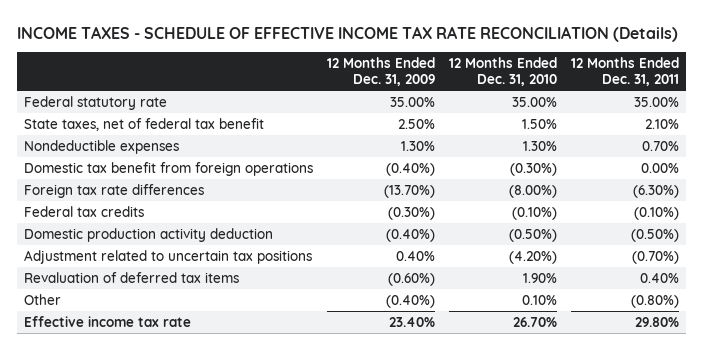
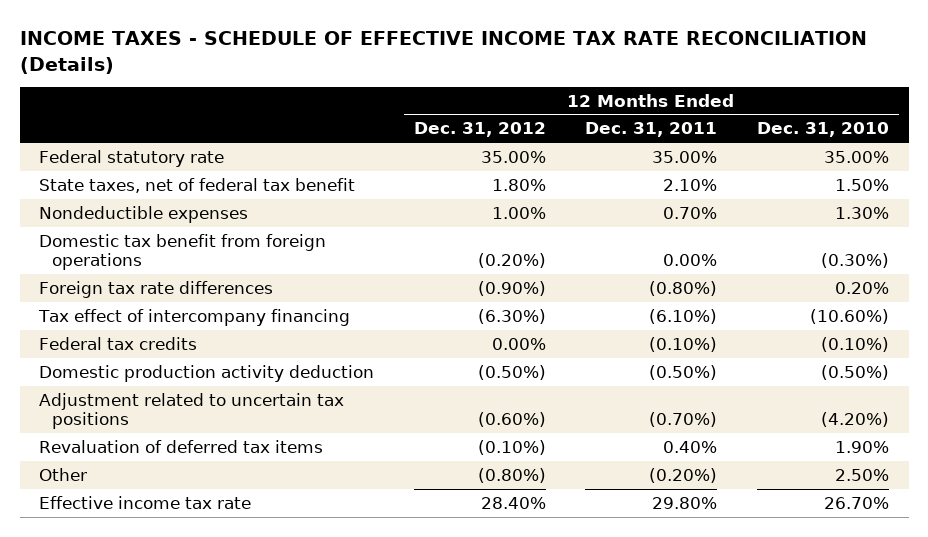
[327,57,436,87] 12 Months Ended Dec. 31, 2009 -> none
none -> [413,122,546,138] Dec. 31, 2012
[508,184,557,198] (8.00%) -> [835,281,890,294] 0.20%
[632,184,679,198] (6.30%) -> [649,280,718,296] (0.80%)
none -> [38,308,351,326] Tax effect of intercompany financing
[521,294,557,305] 0.10% -> [835,468,890,481] 2.50%
[630,294,679,308] (0.80%) -> [649,467,718,483] (0.20%)

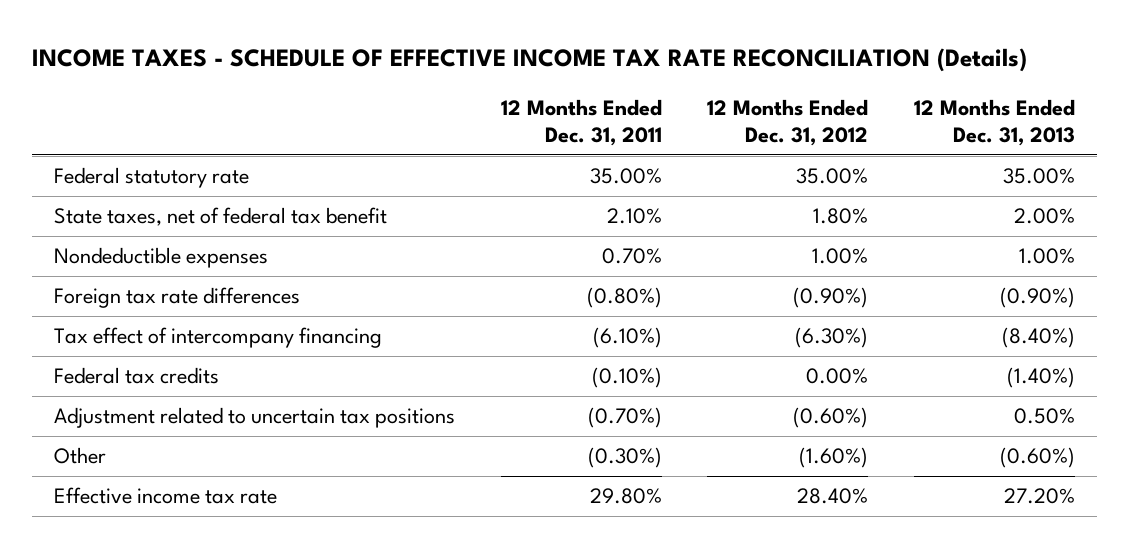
[757,122,890,138] Dec. 31, 2010 -> none
none -> [913,98,1075,146] 12 Months Ended Dec. 31, 2013
[39,233,327,271] Domestic tax benefit from foreign operations -> none
[39,364,375,382] Domestic production activity deduction -> none
[39,439,324,453] Revaluation of deferred tax items -> none
[477,467,546,483] (0.80%) -> [799,447,869,469] (1.60%)
[649,467,718,483] (0.20%) -> [587,447,662,469] (0.30%)

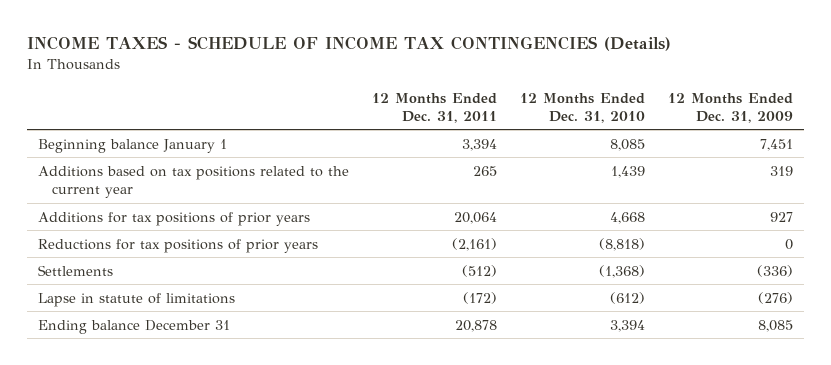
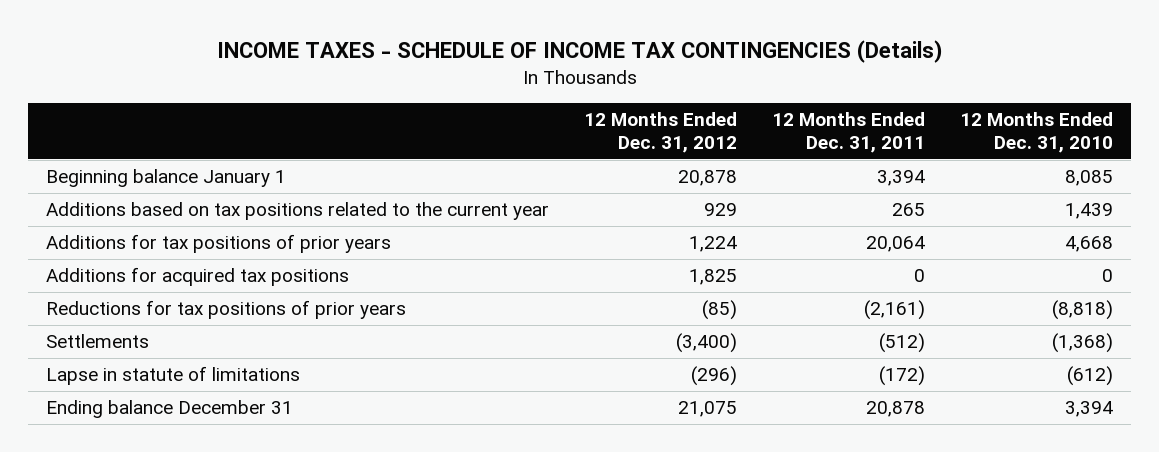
[667,92,793,123] 12 Months Ended Dec. 31, 2009 -> none
none -> [584,111,738,154] 12 Months Ended Dec. 31, 2012
none -> [45,267,349,287] Additions for acquired tax positions

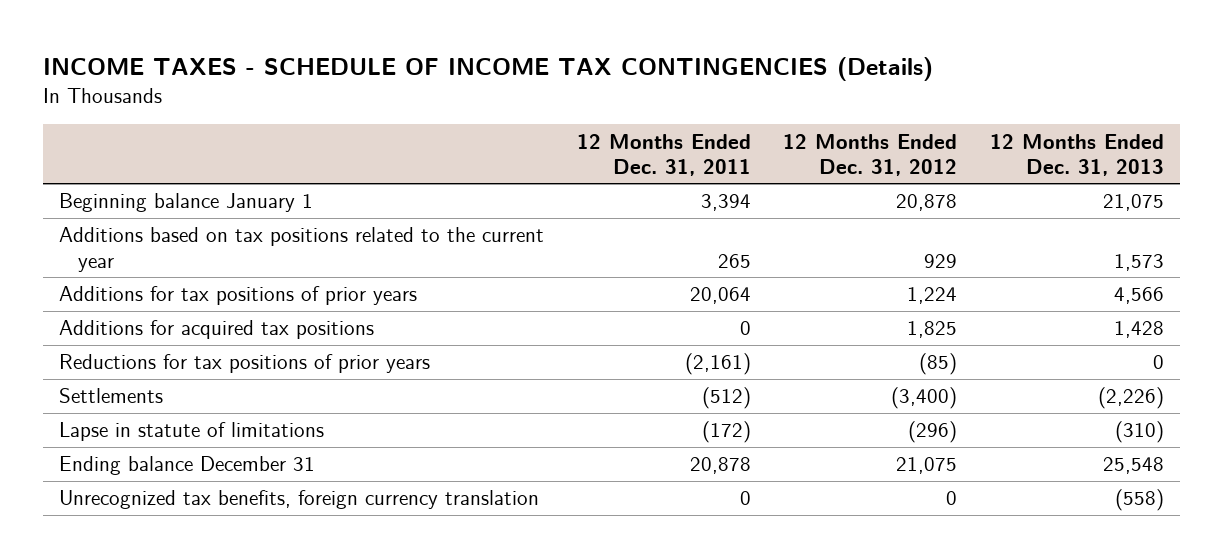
[960,111,1114,154] 12 Months Ended Dec. 31, 2010 -> none
none -> [990,133,1165,176] 12 Months Ended Dec. 31, 2013
none -> [58,490,539,510] Unrecognized tax benefits, foreign currency translation

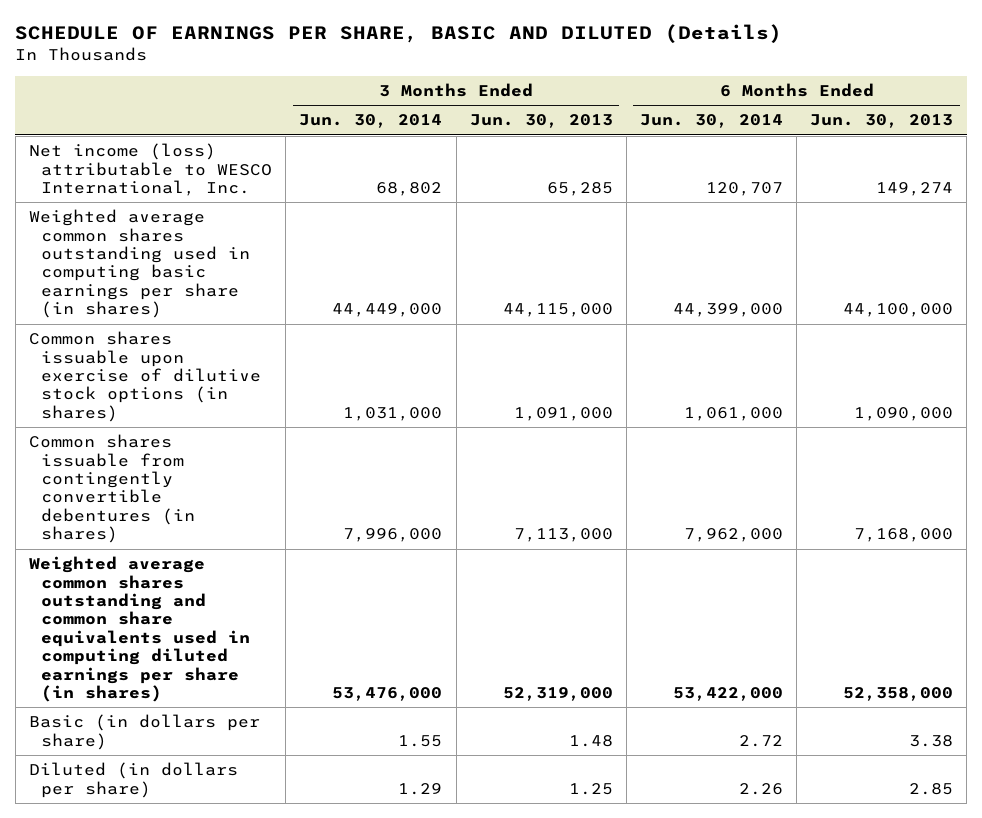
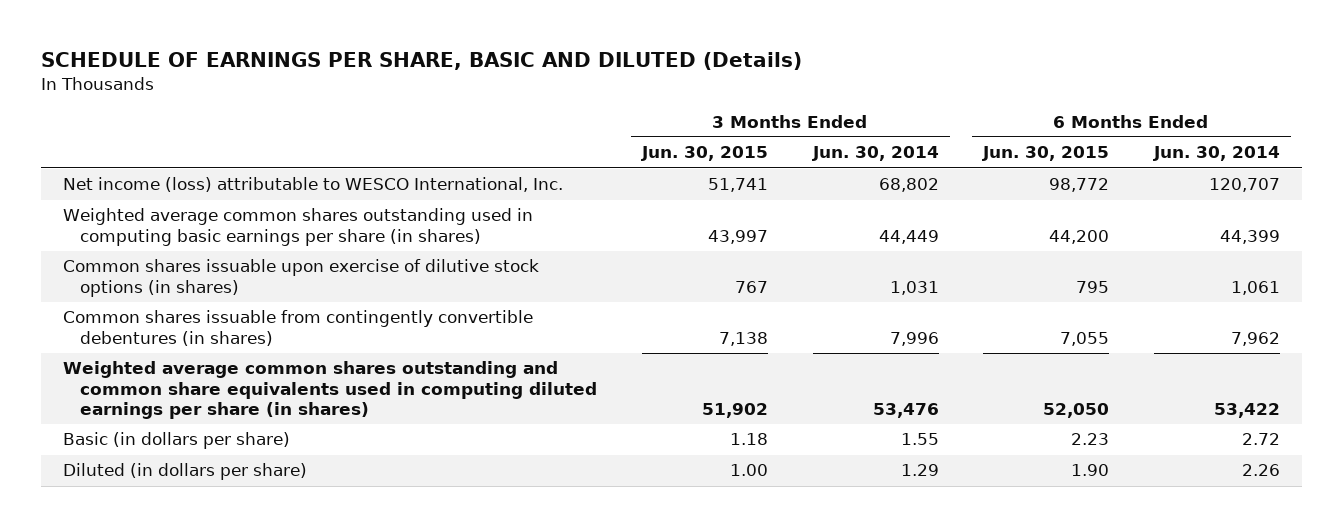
[469,114,613,129] Jun. 30, 2013 -> none
[810,114,954,129] Jun. 30, 2013 -> none
none -> [640,146,768,162] Jun. 30, 2015
none -> [982,146,1110,162] Jun. 30, 2015
[332,303,443,318] 44,449,000 -> [878,229,939,244] 44,449
[672,303,783,318] 44,399,000 -> [1219,229,1280,244] 44,399
[343,406,443,421] 1,031,000 -> [889,280,939,295] 1,031
[683,406,783,421] 1,061,000 -> [1230,280,1280,295] 1,061
[343,528,443,543] 7,996,000 -> [889,331,939,346] 7,996
[683,528,783,543] 7,962,000 -> [1230,331,1280,346] 7,962
[332,687,443,702] 53,476,000 -> [872,402,939,418] 53,476
[672,687,783,702] 53,422,000 -> [1213,402,1280,418] 53,422

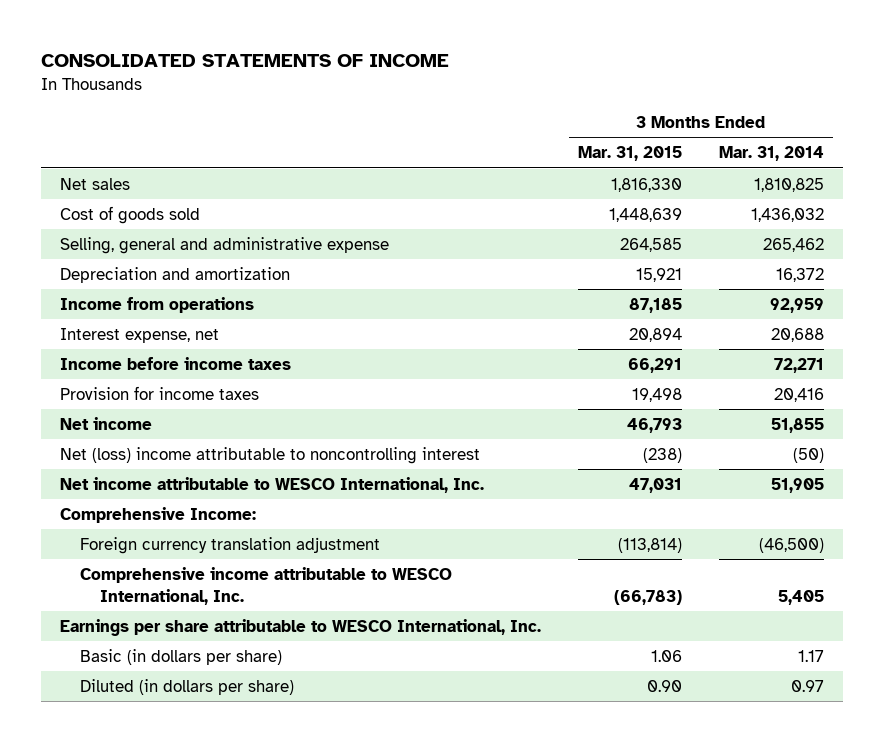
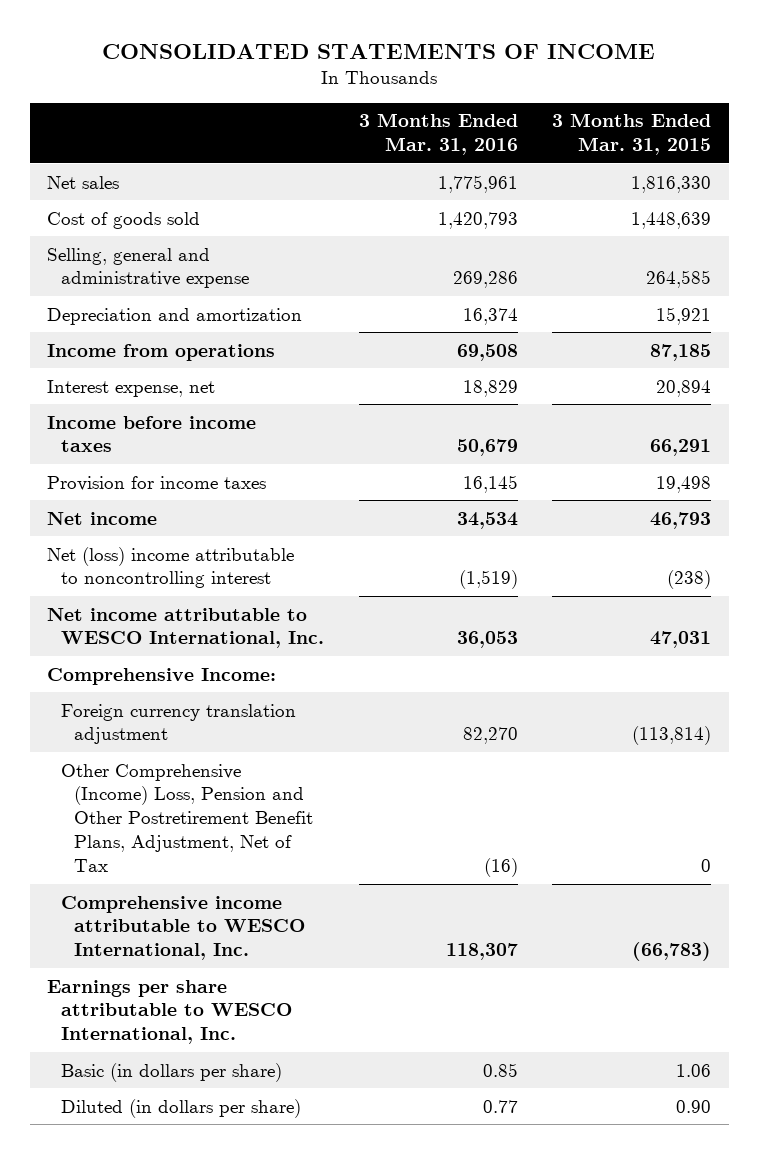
[719,146,825,162] Mar. 31, 2014 -> none
none -> [358,113,518,156] 3 Months Ended Mar. 31, 2016
none -> [60,763,314,873] Other Comprehensive (Income) Loss, Pension and Other Postretirement Benefit Plans, Adjustment, Net of Tax

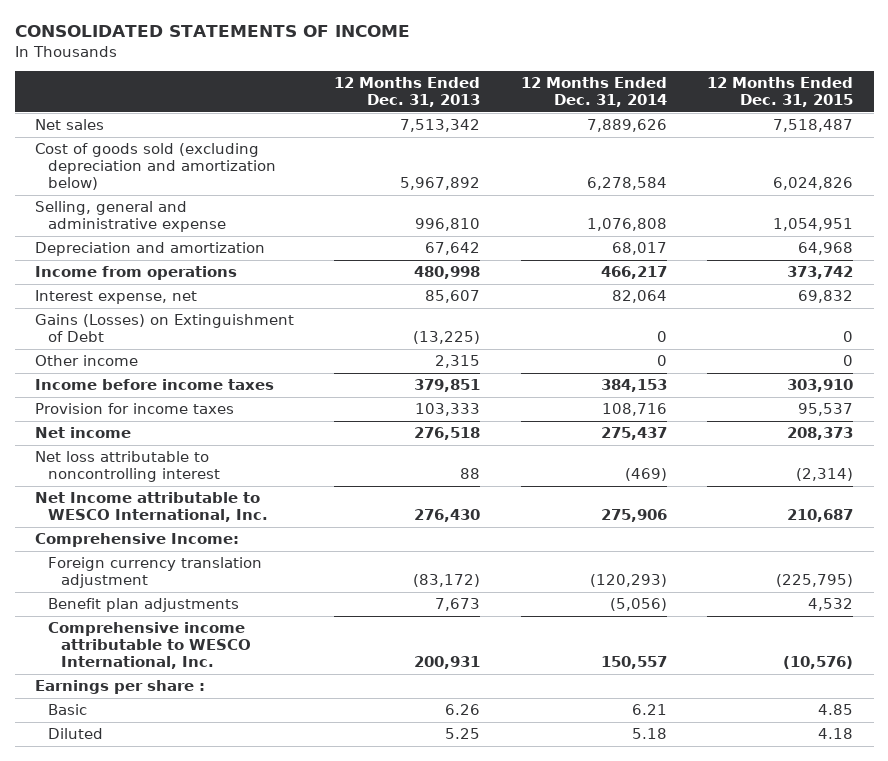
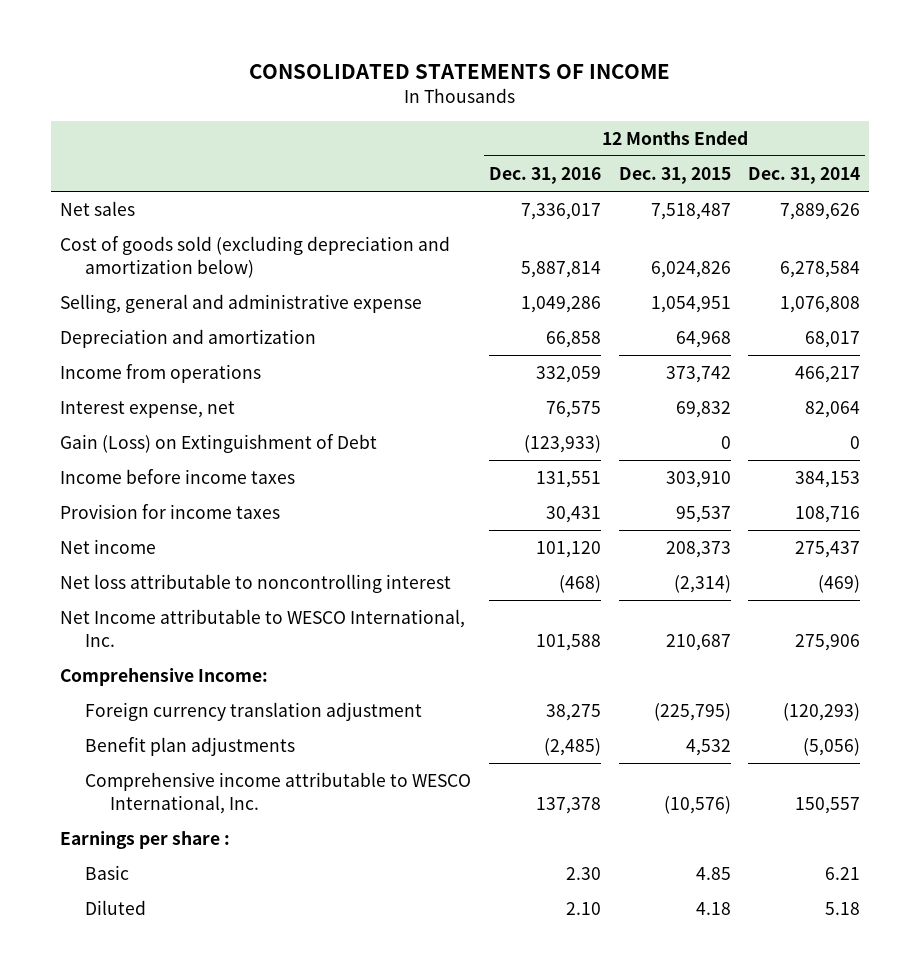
[334,77,481,108] 12 Months Ended Dec. 31, 2013 -> none
none -> [488,166,601,184] Dec. 31, 2016
[35,355,139,367] Other income -> none
[35,314,295,343] Gains (Losses) on Extinguishment of Debt -> [60,434,378,454] Gain (Loss) on Extinguishment of Debt

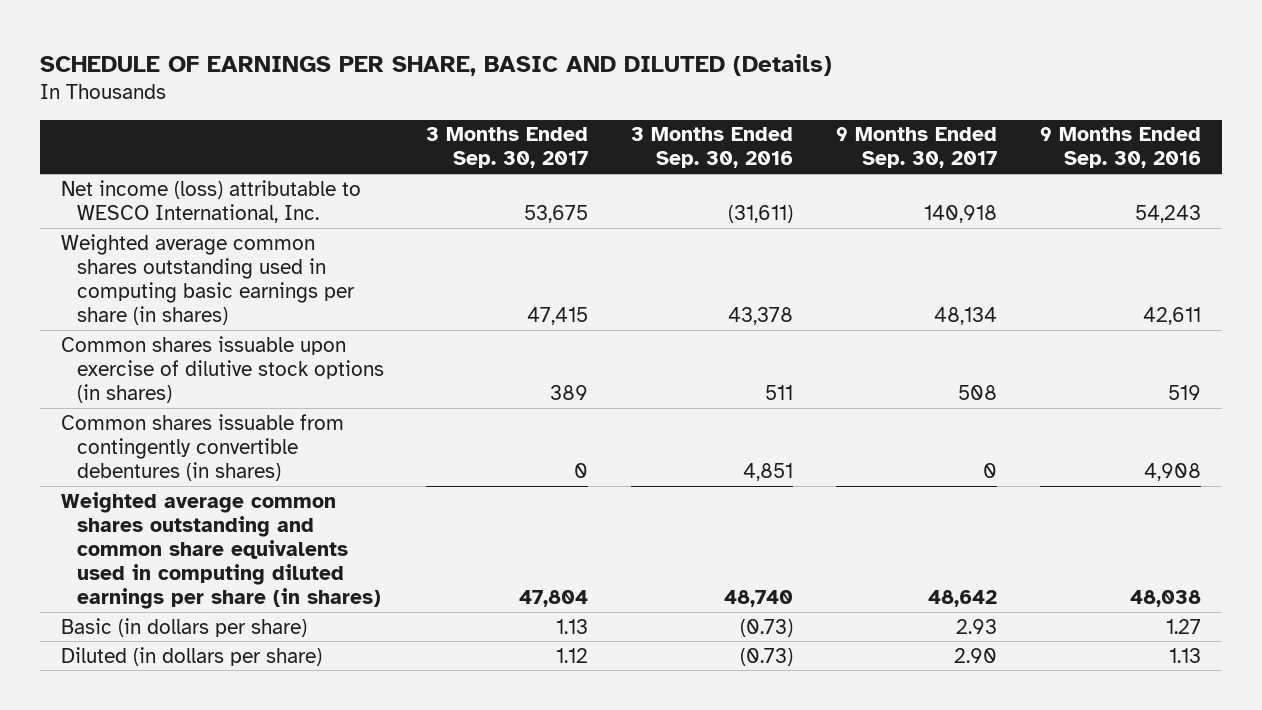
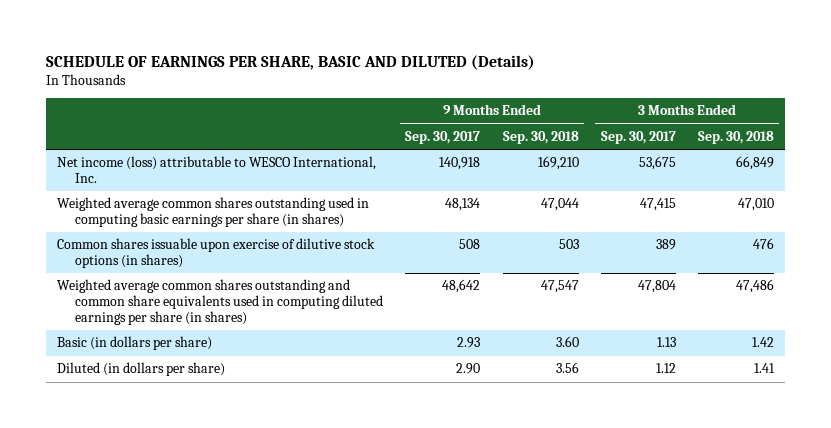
[631,127,794,169] 3 Months Ended Sep. 30, 2016 -> none
[1039,127,1201,169] 9 Months Ended Sep. 30, 2016 -> none
none -> [502,131,579,145] Sep. 30, 2018
none -> [697,131,774,145] Sep. 30, 2018
[61,413,345,481] Common shares issuable from contingently convertible debentures (in shares) -> none

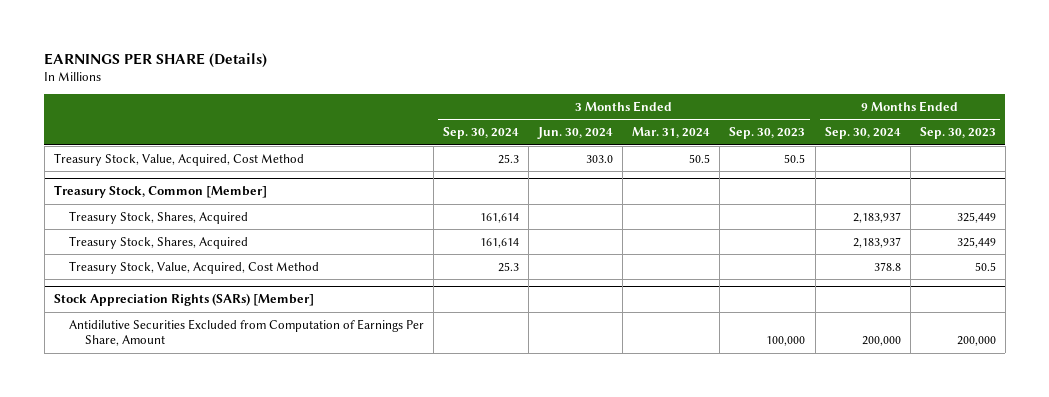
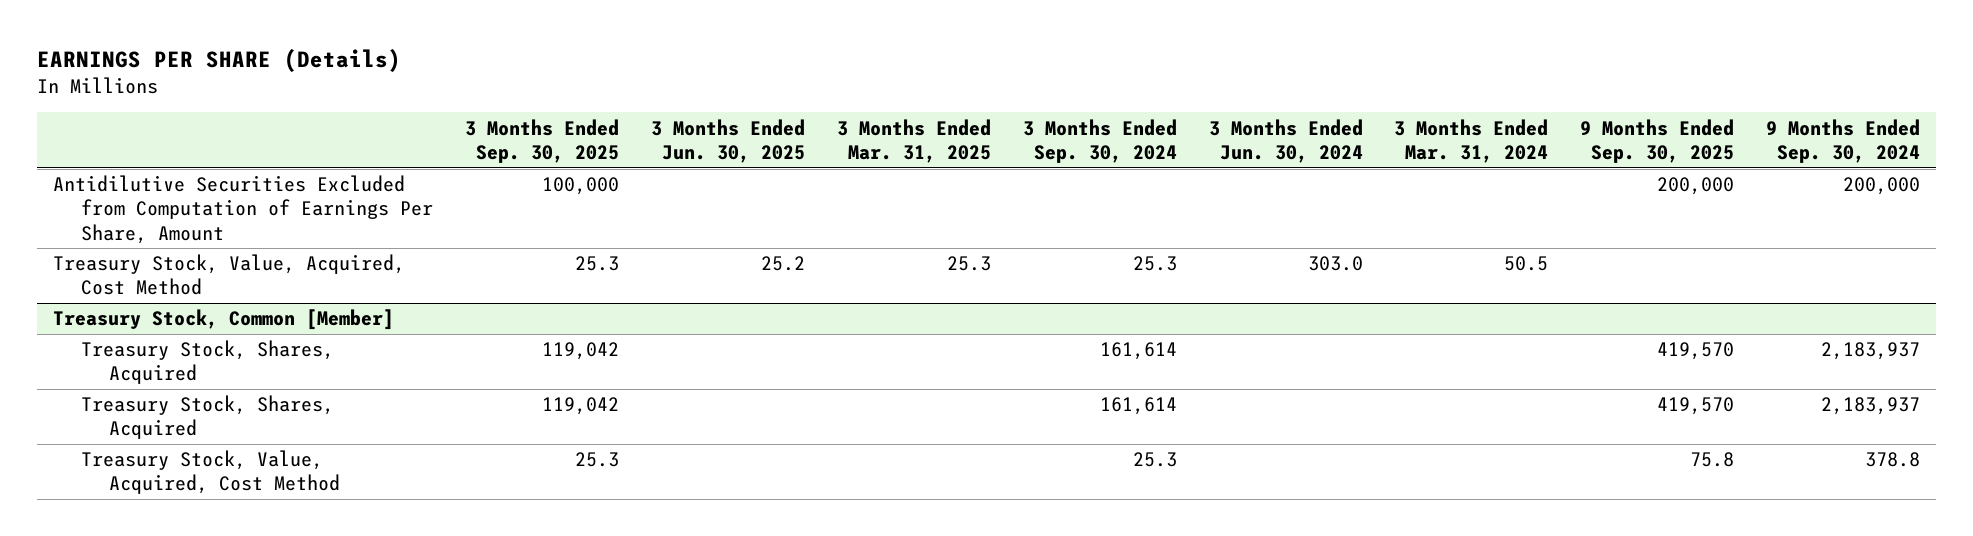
[729,127,806,140] Sep. 30, 2023 -> none
[919,127,996,140] Sep. 30, 2023 -> none
none -> [464,118,619,163] 3 Months Ended Sep. 30, 2025
none -> [650,118,805,163] 3 Months Ended Jun. 30, 2025
none -> [836,118,991,163] 3 Months Ended Mar. 31, 2025
none -> [1580,118,1735,163] 9 Months Ended Sep. 30, 2025
none -> [53,175,433,244] Antidilutive Securities Excluded from Computation of Earnings Per Share, Amount
[53,293,314,307] Stock Appreciation Rights (SARs) [Member] -> none
[69,318,425,347] Antidilutive Securities Excluded from Computation of Earnings Per Share, Amount -> none

